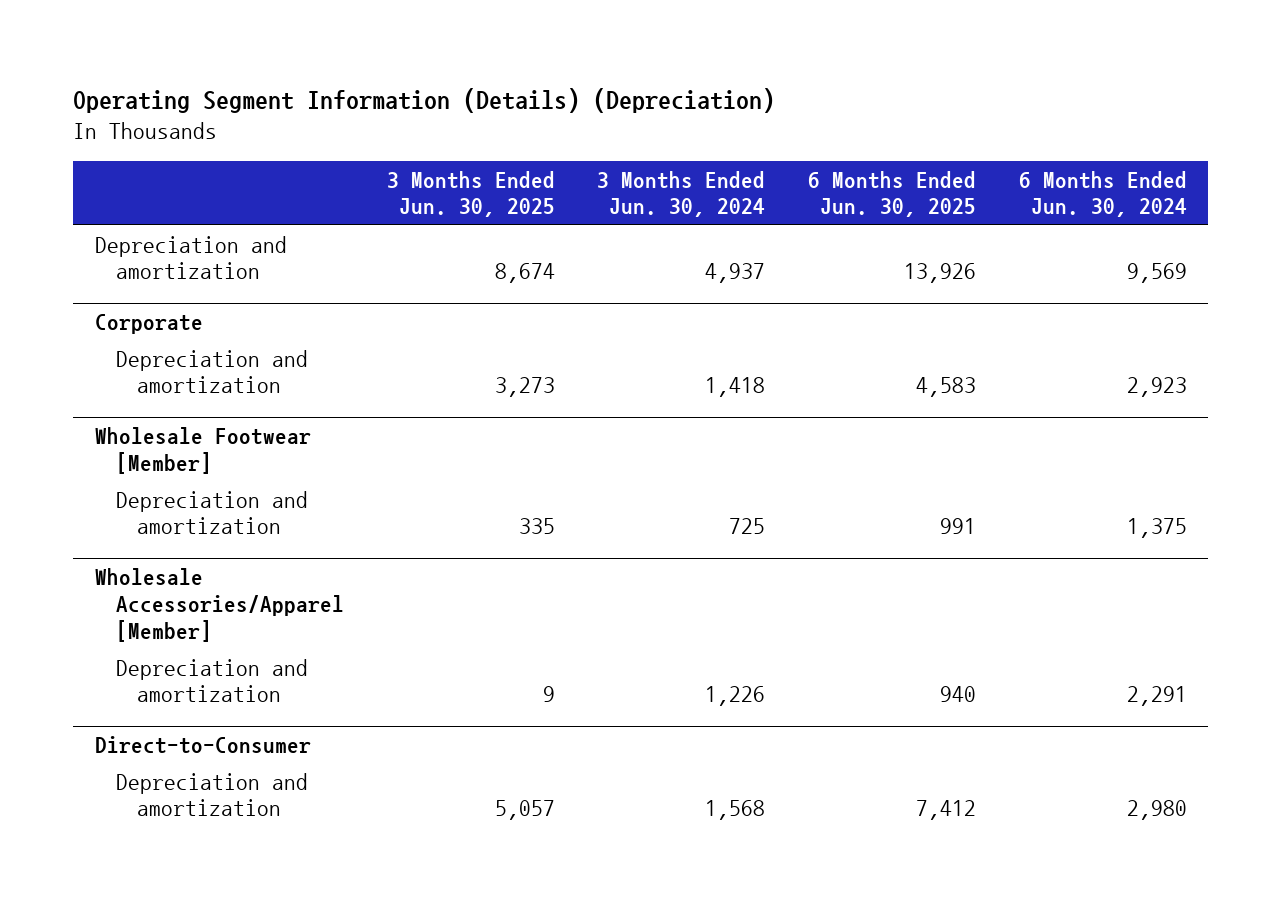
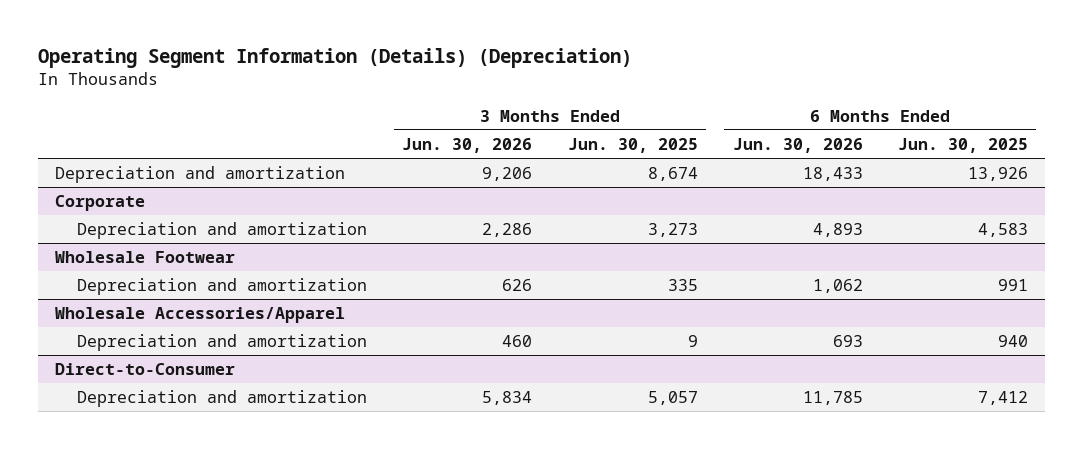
[597,170,766,218] 3 Months Ended Jun. 30, 2024 -> none
[1018,170,1187,218] 6 Months Ended Jun. 30, 2024 -> none
none -> [402,137,533,153] Jun. 30, 2026
none -> [732,137,863,153] Jun. 30, 2026
[94,427,311,474] Wholesale Footwear [Member] -> [55,251,236,264] Wholesale Footwear
[94,568,345,642] Wholesale Accessories/Apparel [Member] -> [55,307,346,324] Wholesale Accessories/Apparel

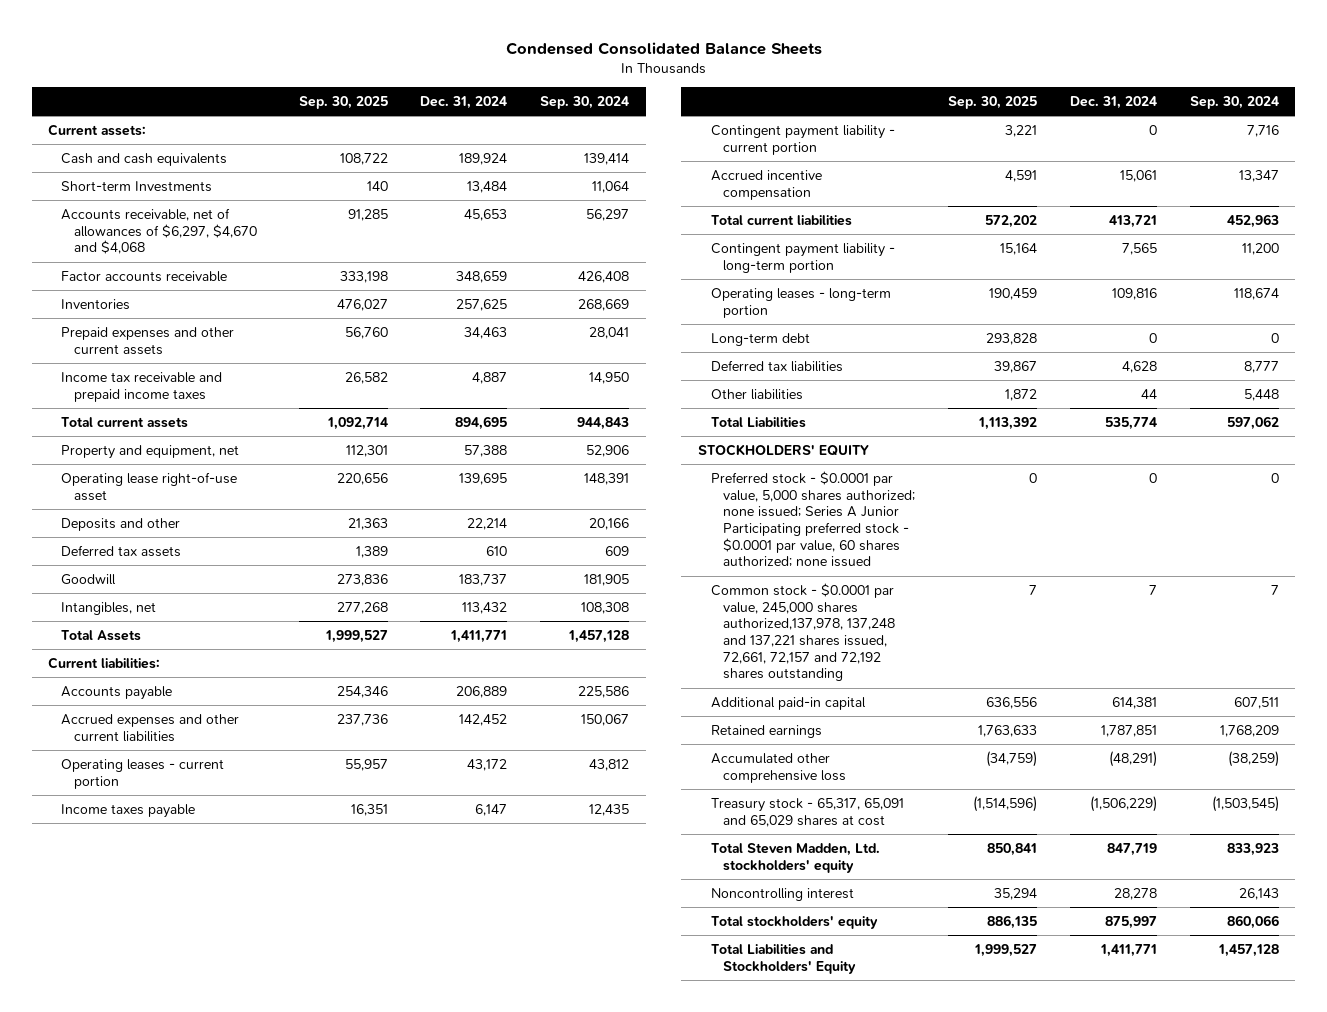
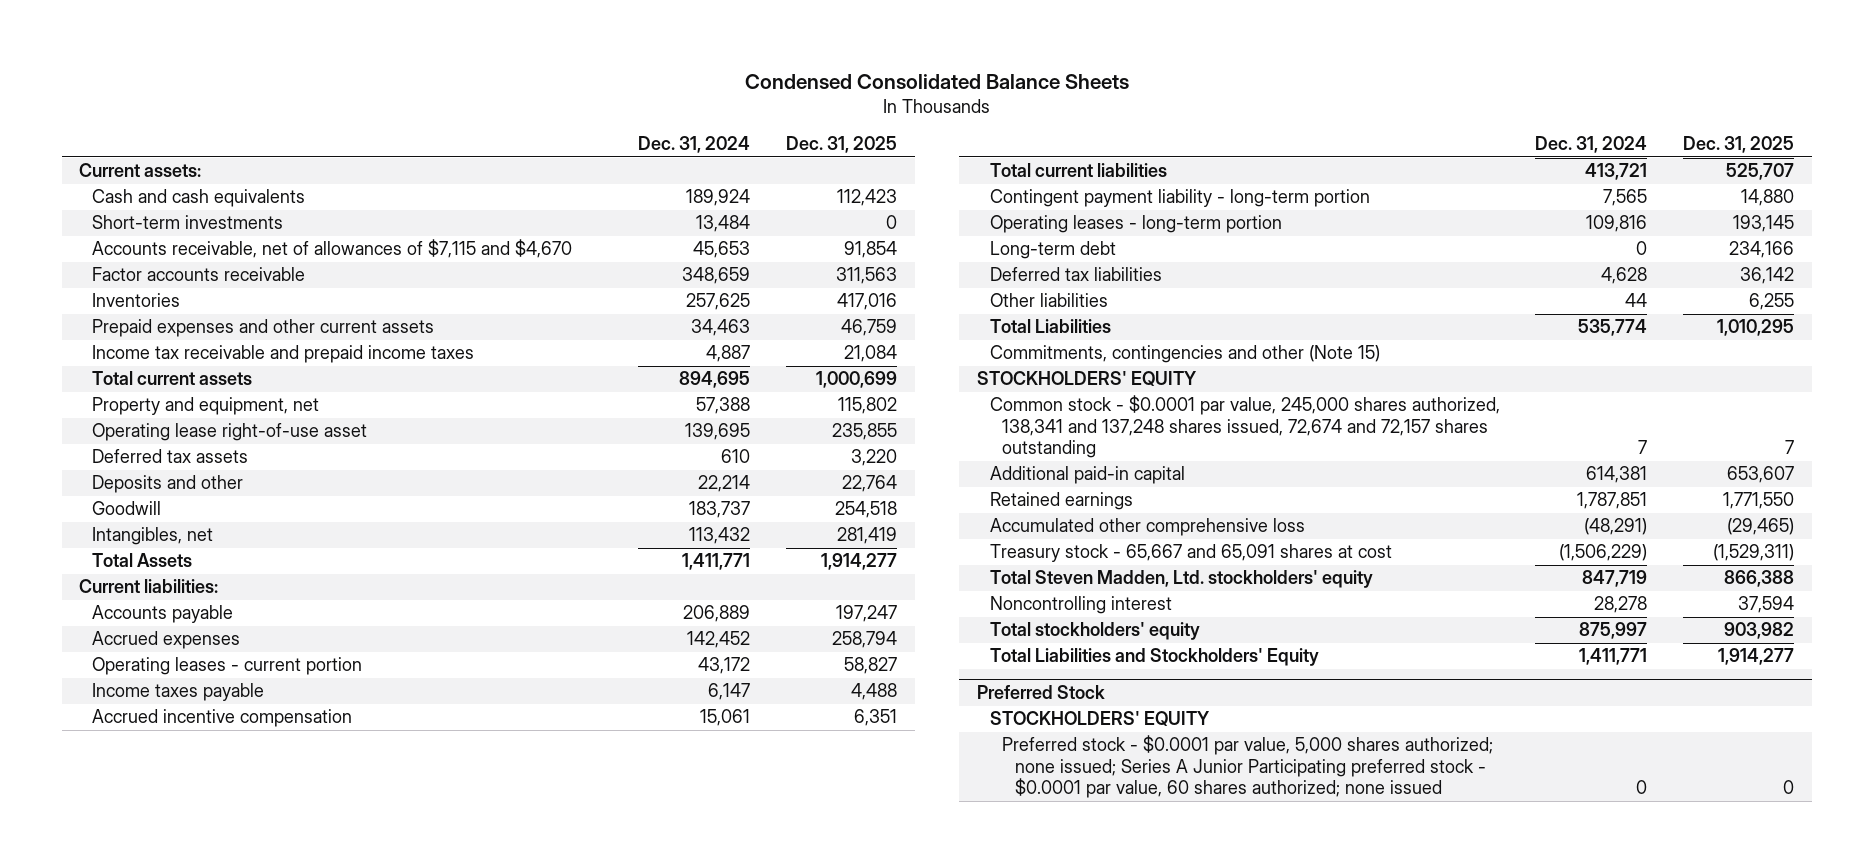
[298,95,388,109] Sep. 30, 2025 -> none
[540,95,630,109] Sep. 30, 2024 -> none
none -> [785,136,897,154] Dec. 31, 2025
[60,180,212,192] Short-term Investments -> [92,215,284,230] Short-term investments
[60,207,257,255] Accounts receivable, net of allowances of $6,297, $4,670 and $4,068 -> [92,239,573,259] Accounts receivable, net of allowances of $7,115 and $4,670
[60,517,180,531] Deposits and other -> [92,475,244,494] Deposits and other
[60,713,239,742] Accrued expenses and other current liabilities -> [92,631,241,650] Accrued expenses
[710,124,895,155] Contingent payment liability - current portion -> none
none -> [989,345,1380,364] Commitments, contingencies and other (Note 15)
[710,470,916,568] Preferred stock - $0.0001 par value, 5,000 shares authorized; none issued; Series A Junior Participating preferred stock - $0.0001 par value, 60 shares authorized; none issued -> none
[710,582,896,682] Common stock - $0.0001 par value, 245,000 shares authorized,137,978, 137,248 and 137,221 shares issued, 72,661, 72,157 and 72,192 shares outstanding -> [989,395,1500,459] Common stock - $0.0001 par value, 245,000 shares authorized, 138,341 and 137,248 shares issued, 72,674 and 72,157 shares outstanding
[710,797,904,827] Treasury stock - 65,317, 65,091 and 65,029 shares at cost -> [989,544,1392,563] Treasury stock - 65,667 and 65,091 shares at cost
none -> [976,685,1105,700] Preferred Stock
none -> [989,711,1210,727] STOCKHOLDERS' EQUITY
none -> [1002,735,1494,799] Preferred stock - $0.0001 par value, 5,000 shares authorized; none issued; Series A Junior Participating preferred stock - $0.0001 par value, 60 shares authorized; none issued

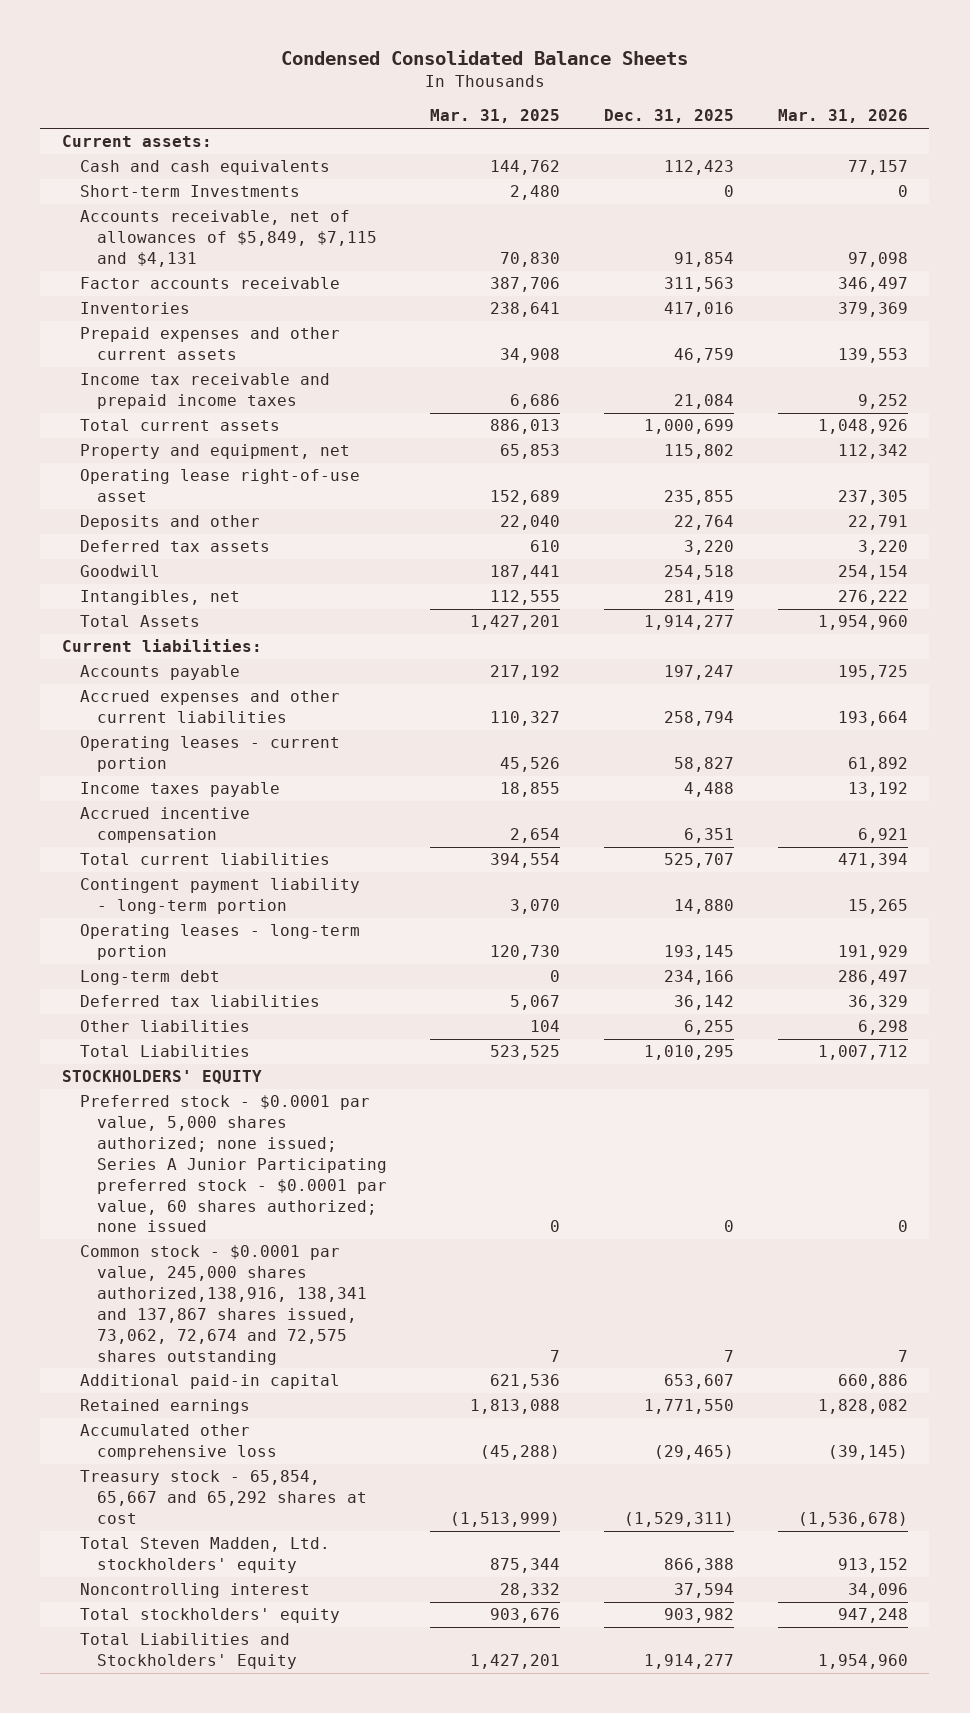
[637,136,750,154] Dec. 31, 2024 -> none
none -> [430,109,561,124] Mar. 31, 2025
none -> [777,109,908,124] Mar. 31, 2026
[92,215,284,230] Short-term investments -> [79,185,300,198] Short-term Investments
[92,239,573,259] Accounts receivable, net of allowances of $7,115 and $4,670 -> [79,210,377,268] Accounts receivable, net of allowances of $5,849, $7,115 and $4,131
[92,449,249,464] Deferred tax assets -> [79,540,270,553] Deferred tax assets
[92,631,241,650] Accrued expenses -> [79,690,340,724] Accrued expenses and other current liabilities
[989,345,1380,364] Commitments, contingencies and other (Note 15) -> none
none -> [79,1095,387,1233] Preferred stock - $0.0001 par value, 5,000 shares authorized; none issued; Series A Junior Participating preferred stock - $0.0001 par value, 60 shares authorized; none issued
[989,395,1500,459] Common stock - $0.0001 par value, 245,000 shares authorized, 138,341 and 137,248 shares issued, 72,674 and 72,157 shares outstanding -> [79,1245,367,1365] Common stock - $0.0001 par value, 245,000 shares authorized,138,916, 138,341 and 137,867 shares issued, 73,062, 72,674 and 72,575 shares outstanding
[989,544,1392,563] Treasury stock - 65,667 and 65,091 shares at cost -> [79,1470,367,1525] Treasury stock - 65,854, 65,667 and 65,292 shares at cost
[976,685,1105,700] Preferred Stock -> none
[989,711,1210,727] STOCKHOLDERS' EQUITY -> none
[1002,735,1494,799] Preferred stock - $0.0001 par value, 5,000 shares authorized; none issued; Series A Junior Participating preferred stock - $0.0001 par value, 60 shares authorized; none issued -> none

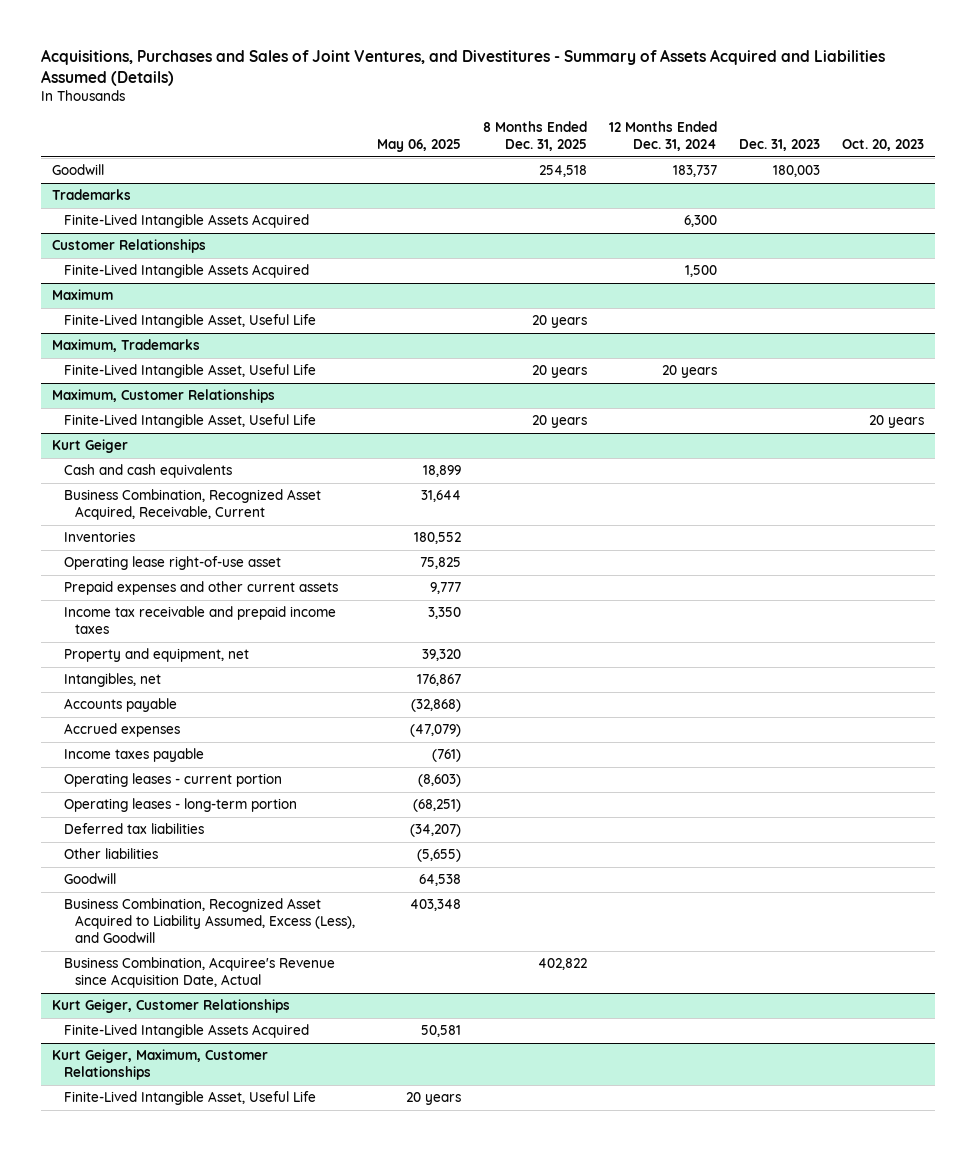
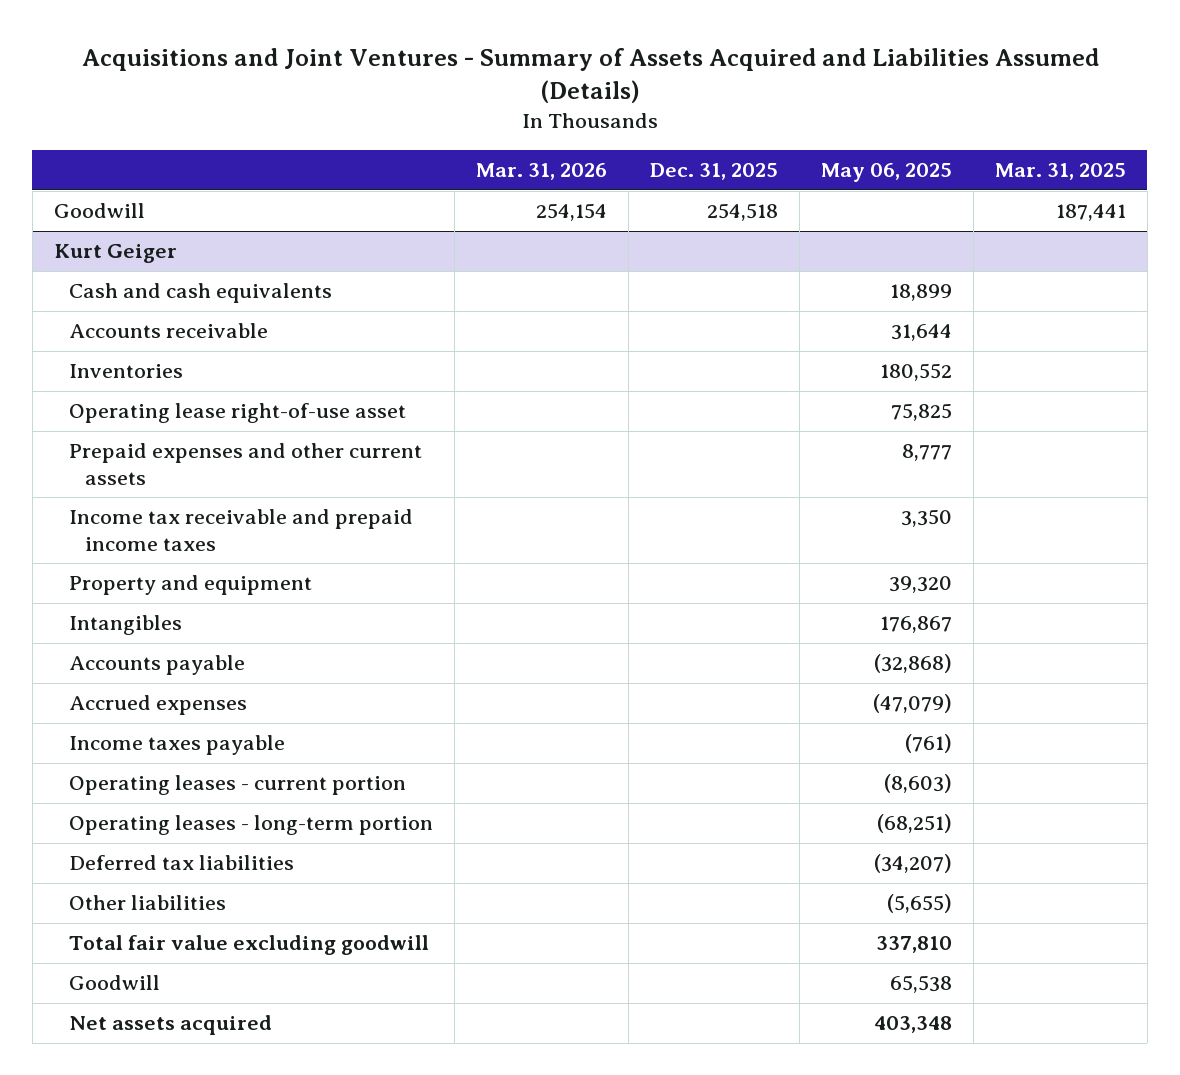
[41,48,886,86] Acquisitions, Purchases and Sales of Joint Ventures, and Divestitures - Summary of Assets Acquired and Liabilities Assumed (Details) -> [81,47,1099,104] Acquisitions and Joint Ventures - Summary of Assets Acquired and Liabilities Assumed (Details)
[483,121,588,152] 8 Months Ended Dec. 31, 2025 -> none
[609,121,718,152] 12 Months Ended Dec. 31, 2024 -> none
[739,139,821,152] Dec. 31, 2023 -> none
[842,139,925,152] Oct. 20, 2023 -> none
none -> [476,163,608,181] Mar. 31, 2026
none -> [650,163,779,181] Dec. 31, 2025
none -> [994,163,1126,181] Mar. 31, 2025
[52,189,132,201] Trademarks -> none
[63,214,309,229] Finite-Lived Intangible Assets Acquired -> none
[52,239,207,254] Customer Relationships -> none
[63,264,309,279] Finite-Lived Intangible Assets Acquired -> none
[52,289,114,301] Maximum -> none
[63,314,316,329] Finite-Lived Intangible Asset, Useful Life -> none
[52,339,201,353] Maximum, Trademarks -> none
[63,364,316,379] Finite-Lived Intangible Asset, Useful Life -> none
[52,389,276,404] Maximum, Customer Relationships -> none
[63,414,316,429] Finite-Lived Intangible Asset, Useful Life -> none
[63,489,321,521] Business Combination, Recognized Asset Acquired, Receivable, Current -> [69,323,269,339] Accounts receivable
[430,582,462,595] 9,777 -> [901,444,952,462] 8,777
[63,648,249,663] Property and equipment, net -> [69,575,313,596] Property and equipment
[63,673,161,688] Intangibles, net -> [69,615,183,636] Intangibles
[63,957,335,989] Business Combination, Acquiree's Revenue since Acquisition Date, Actual -> none
[52,999,291,1014] Kurt Geiger, Customer Relationships -> none
[63,1024,309,1039] Finite-Lived Intangible Assets Acquired -> none
[52,1049,269,1081] Kurt Geiger, Maximum, Customer Relationships -> none
[63,1091,316,1106] Finite-Lived Intangible Asset, Useful Life -> none
none -> [69,935,430,956] Total fair value excluding goodwill
[419,874,462,887] 64,538 -> [889,975,952,994] 65,538
[63,898,356,944] Business Combination, Recognized Asset Acquired to Liability Assumed, Excess (Less), and Goodwill -> [69,1015,273,1036] Net assets acquired

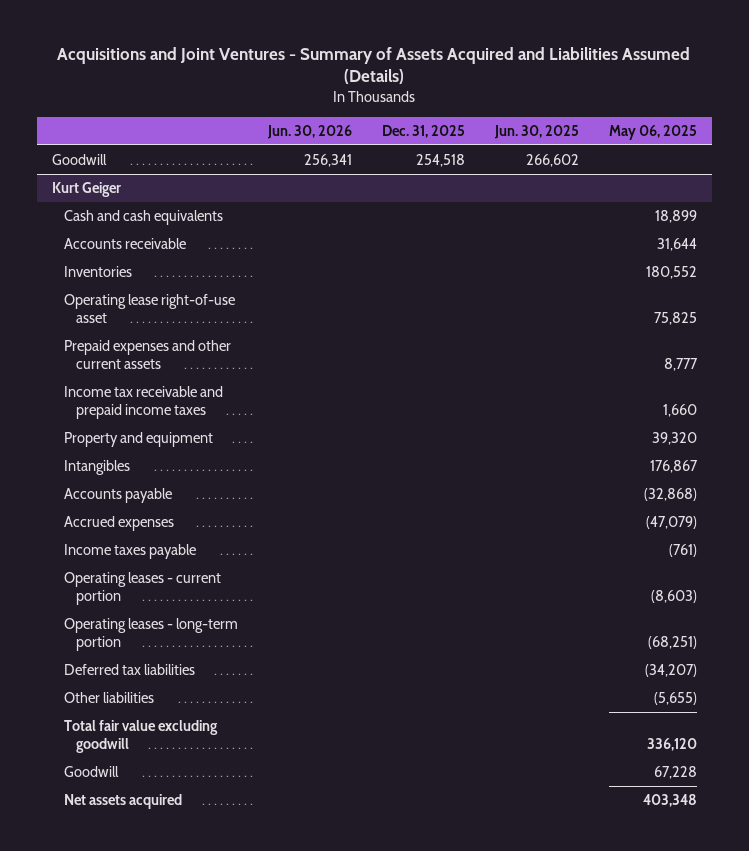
[476,163,608,181] Mar. 31, 2026 -> none
[994,163,1126,181] Mar. 31, 2025 -> none
none -> [266,124,352,139] Jun. 30, 2026
none -> [494,124,580,139] Jun. 30, 2025
[900,509,952,528] 3,350 -> [663,404,698,418] 1,660
[875,936,952,954] 337,810 -> [647,738,698,752] 336,120
[889,975,952,994] 65,538 -> [654,766,698,780] 67,228

